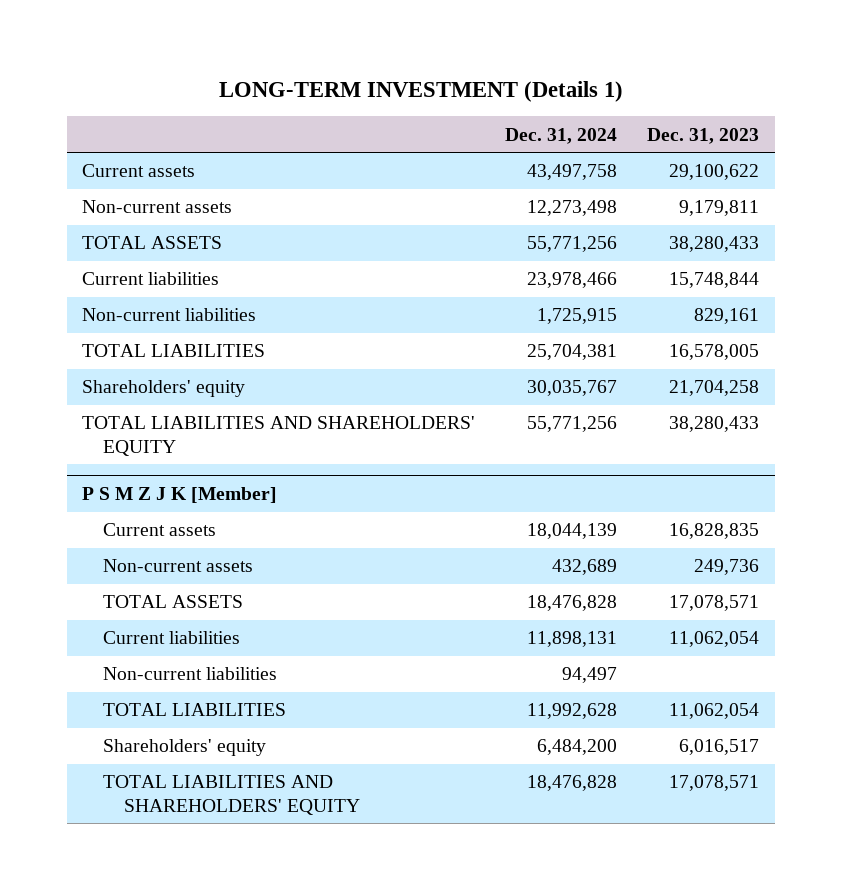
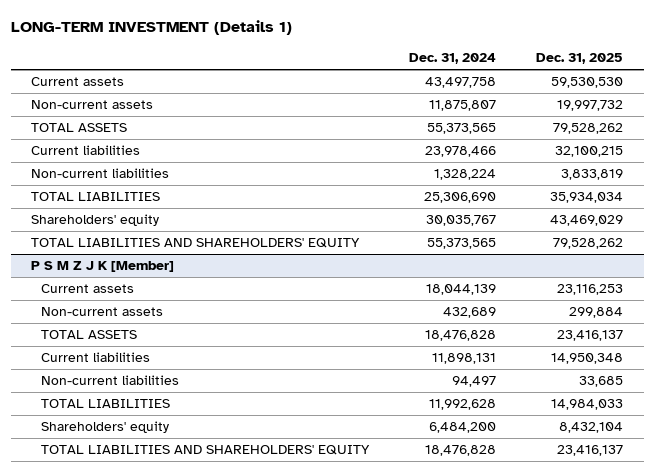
[647,127,760,144] Dec. 31, 2023 -> none
none -> [536,52,624,64] Dec. 31, 2025
[527,200,618,217] 12,273,498 -> [429,100,497,112] 11,875,807
[527,236,618,253] 55,771,256 -> [427,123,497,135] 55,373,565
[537,308,618,325] 1,725,915 -> [434,169,497,181] 1,328,224
[527,344,618,361] 25,704,381 -> [424,192,497,204] 25,306,690
[527,416,618,433] 55,771,256 -> [427,238,497,250] 55,373,565

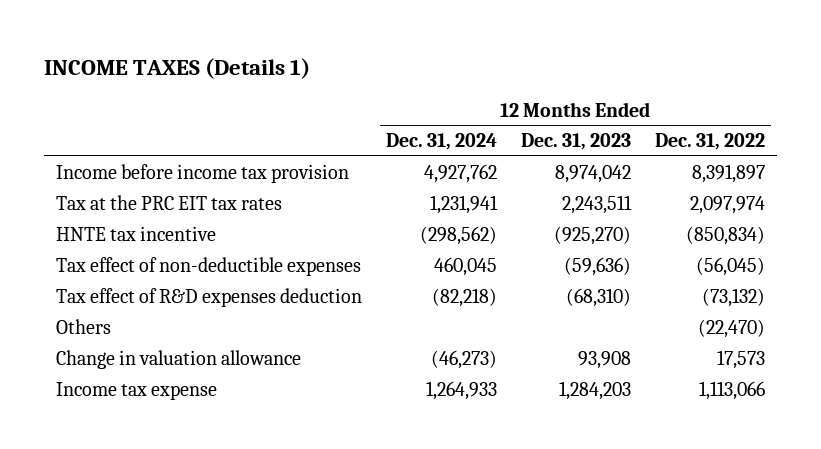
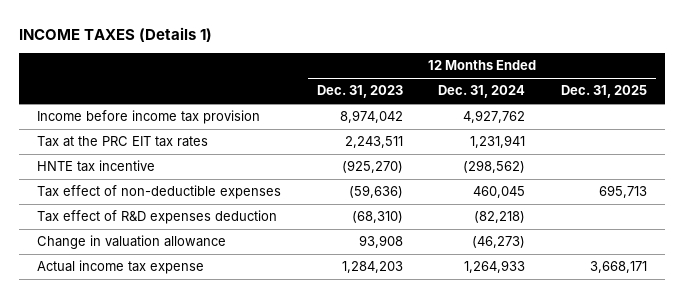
[654,133,765,151] Dec. 31, 2022 -> none
none -> [560,85,647,99] Dec. 31, 2025
[55,319,111,335] Others -> none
[55,382,217,401] Income tax expense -> [37,260,205,275] Actual income tax expense

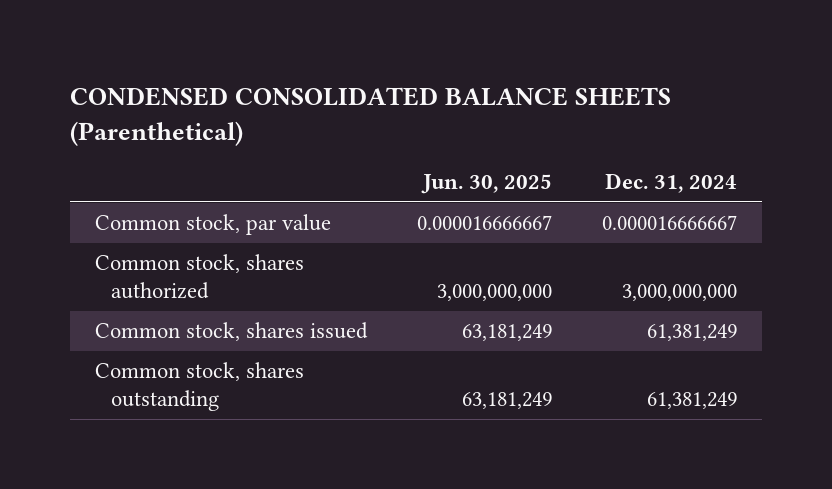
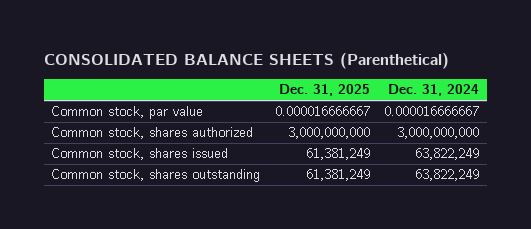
[69,86,671,146] CONDENSED CONSOLIDATED BALANCE SHEETS (Parenthetical) -> [43,53,449,70] CONSOLIDATED BALANCE SHEETS (Parenthetical)
[421,174,553,195] Jun. 30, 2025 -> none
none -> [278,84,370,97] Dec. 31, 2025
[647,324,738,342] 61,381,249 -> [415,148,480,161] 63,822,249
[647,392,738,410] 61,381,249 -> [415,169,480,182] 63,822,249

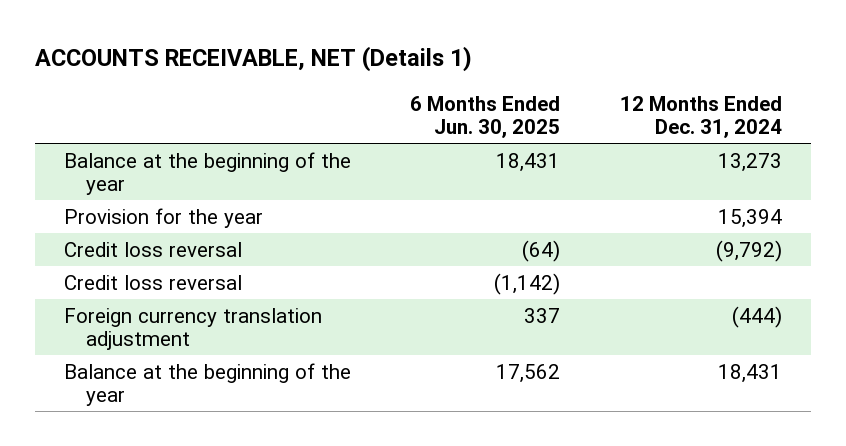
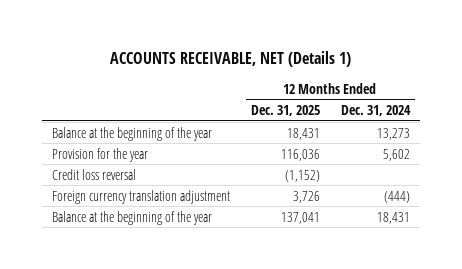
[410,95,561,139] 6 Months Ended Jun. 30, 2025 -> none
none -> [251,104,321,116] Dec. 31, 2025
[64,241,243,257] Credit loss reversal -> none
[717,208,782,228] 15,394 -> [382,148,410,161] 5,602

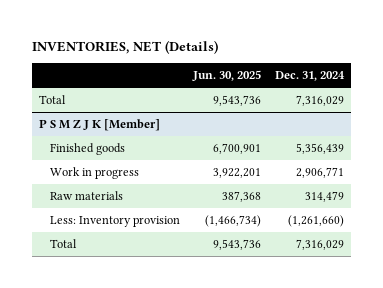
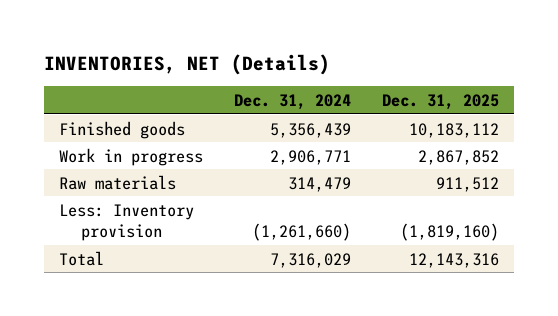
[192,70,262,82] Jun. 30, 2025 -> none
none -> [381,93,499,110] Dec. 31, 2025
[38,95,66,105] Total -> none
[38,119,160,132] P S M Z J K [Member] -> none

